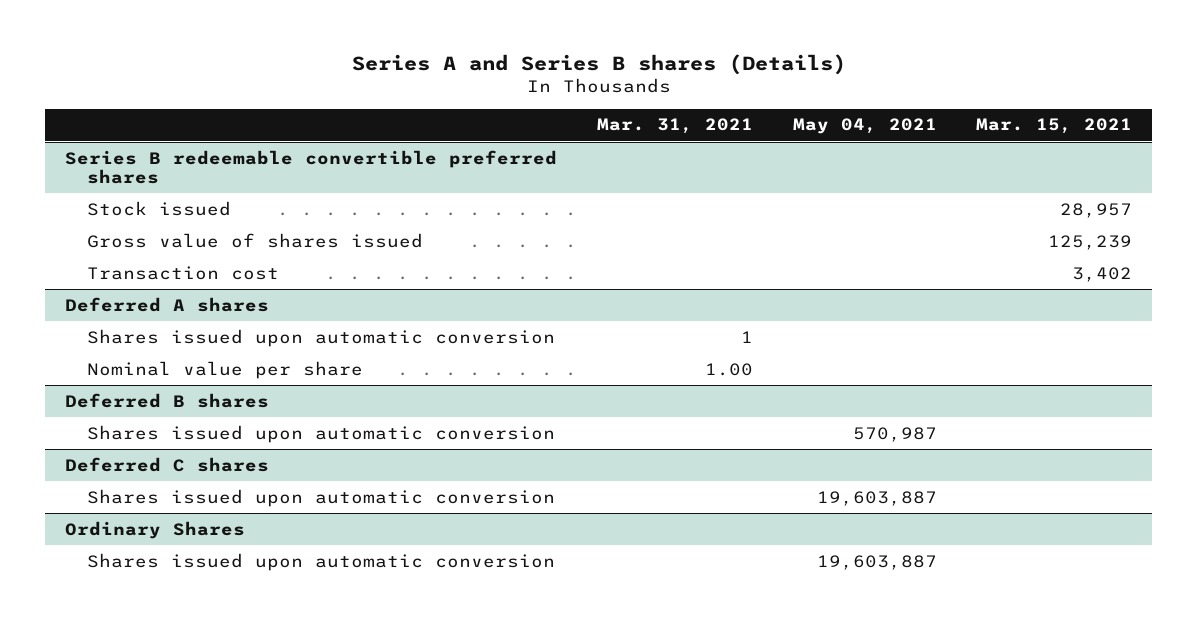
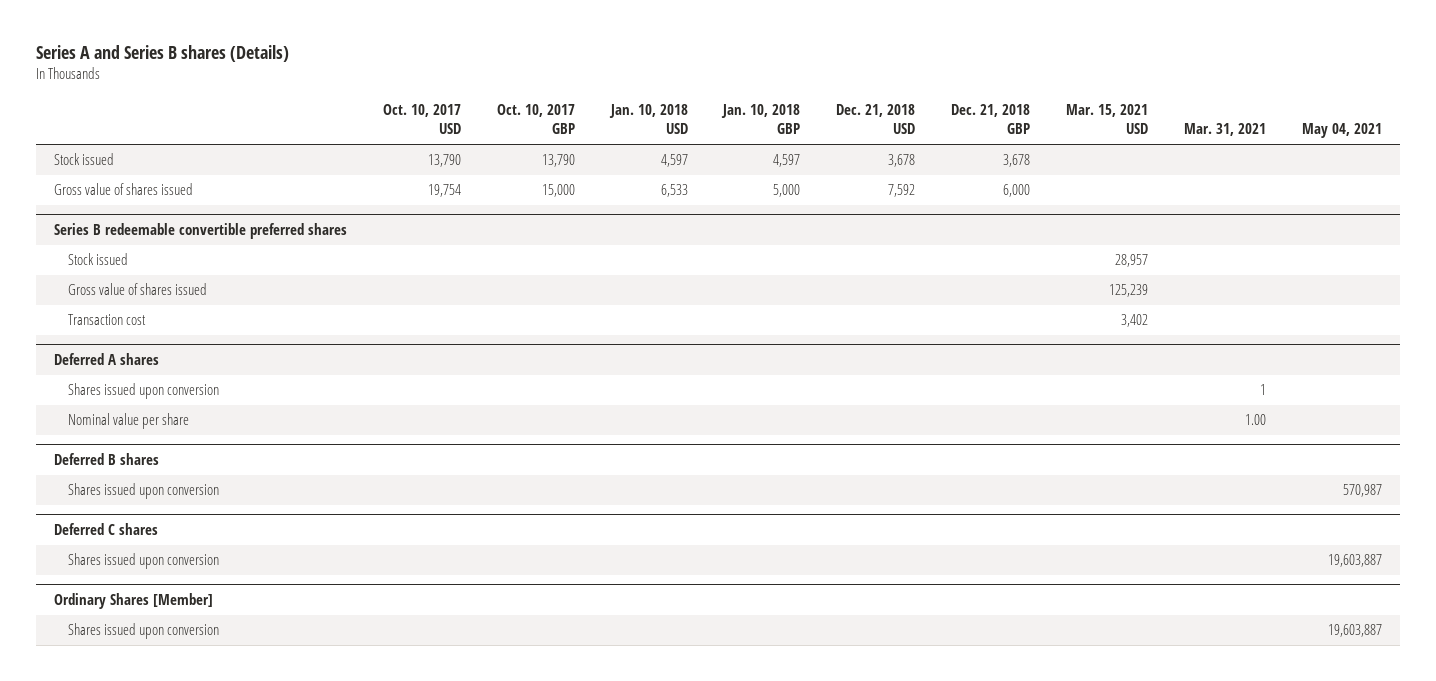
[976,118,1133,135] Mar. 15, 2021 -> none
none -> [382,103,461,135] Oct. 10, 2017 USD
none -> [496,103,575,135] Oct. 10, 2017 GBP
none -> [608,103,688,135] Jan. 10, 2018 USD
none -> [721,103,801,135] Jan. 10, 2018 GBP
none -> [836,103,916,135] Dec. 21, 2018 USD
none -> [951,103,1031,135] Dec. 21, 2018 GBP
none -> [1066,103,1149,135] Mar. 15, 2021 USD
none -> [53,153,114,166] Stock issued
none -> [53,183,193,196] Gross value of shares issued
[86,328,555,347] Shares issued upon automatic conversion -> [67,383,219,400] Shares issued upon conversion
[86,424,555,443] Shares issued upon automatic conversion -> [67,483,219,500] Shares issued upon conversion
[86,488,555,507] Shares issued upon automatic conversion -> [67,553,219,570] Shares issued upon conversion
[65,520,246,539] Ordinary Shares -> [53,593,213,610] Ordinary Shares [Member]
[86,552,555,571] Shares issued upon automatic conversion -> [67,623,219,640] Shares issued upon conversion

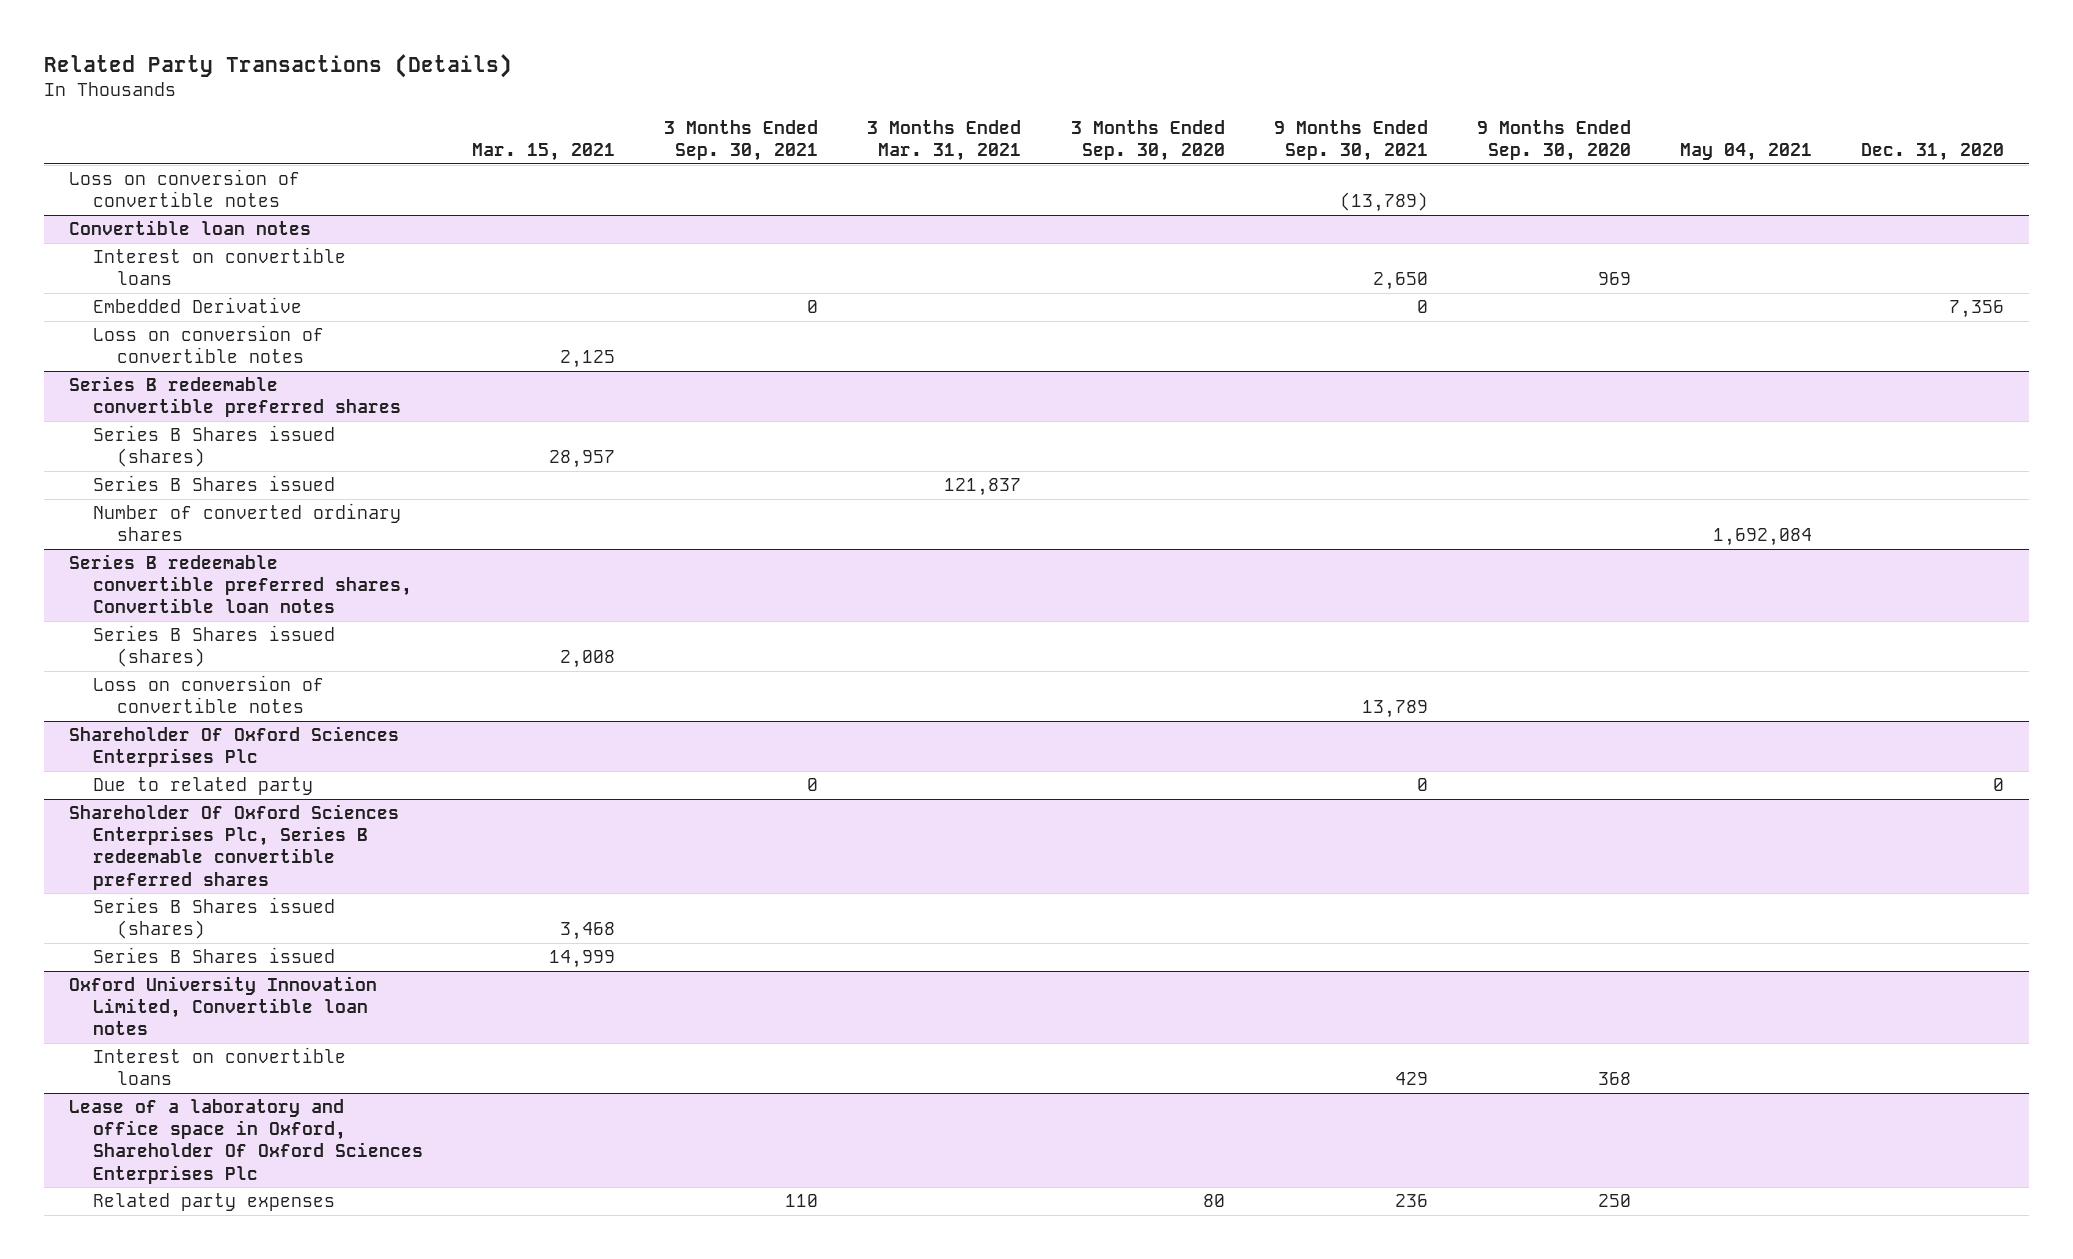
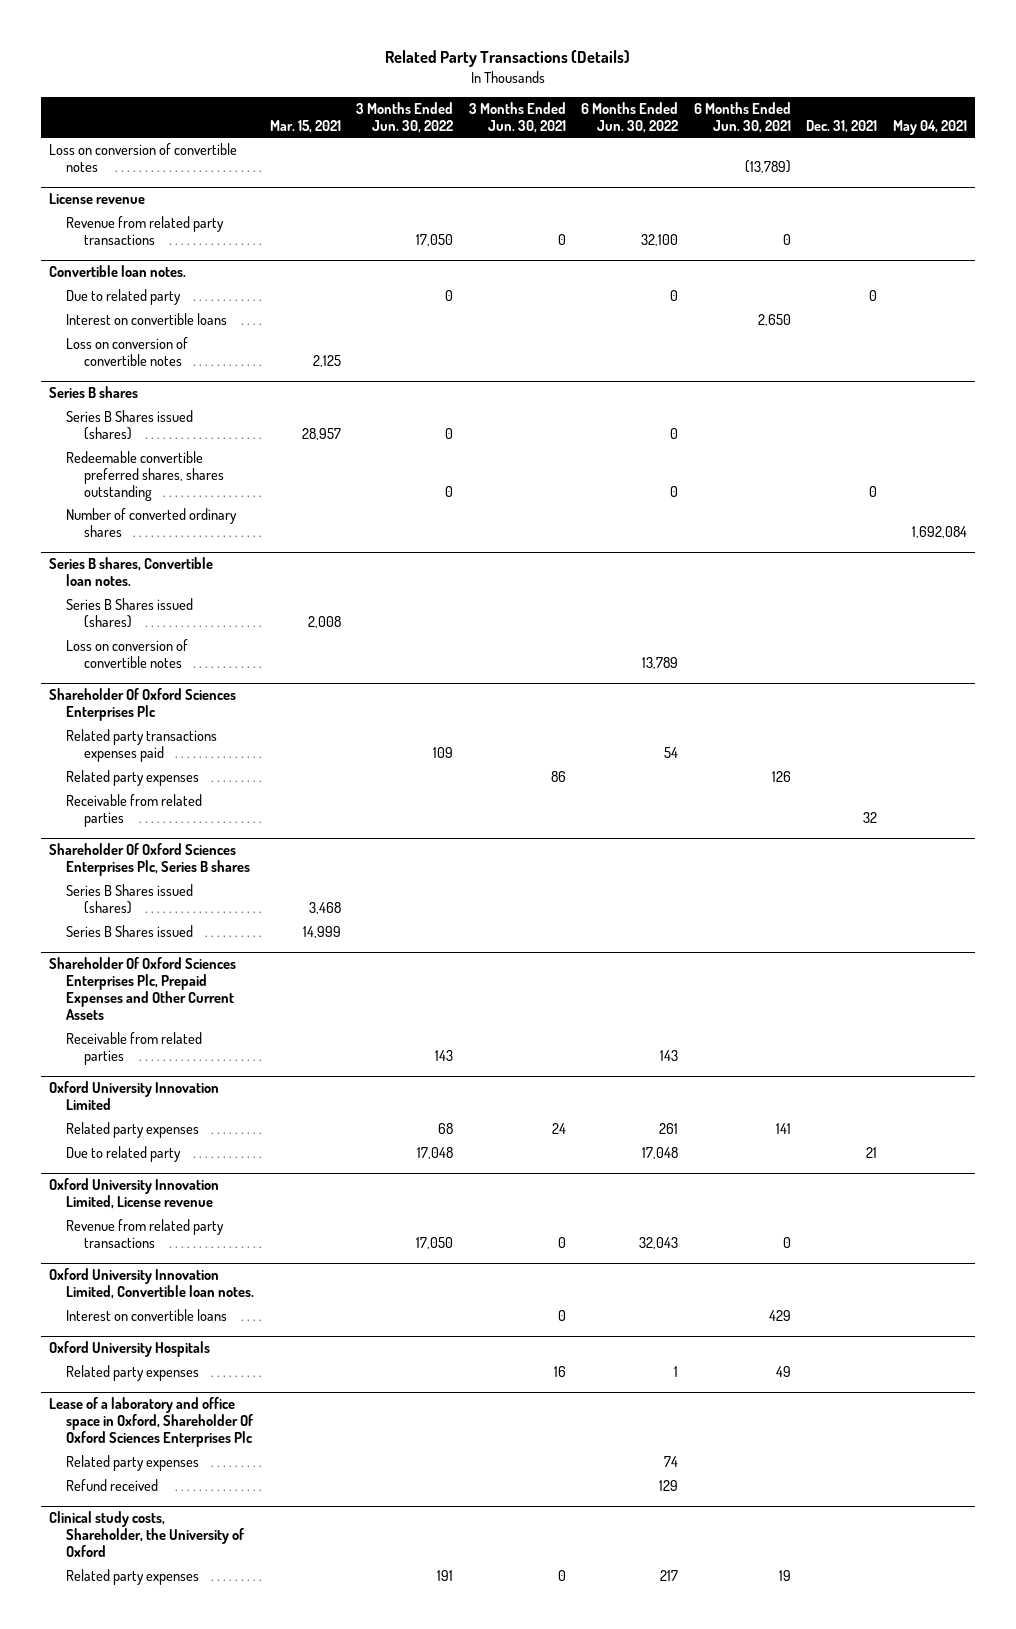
[664,119,819,161] 3 Months Ended Sep. 30, 2021 -> none
[867,119,1022,161] 3 Months Ended Mar. 31, 2021 -> none
[1070,119,1225,161] 3 Months Ended Sep. 30, 2020 -> none
[1273,119,1428,161] 9 Months Ended Sep. 30, 2021 -> none
[1476,119,1631,161] 9 Months Ended Sep. 30, 2020 -> none
[1861,142,2005,161] Dec. 31, 2020 -> none
none -> [356,101,454,133] 3 Months Ended Jun. 30, 2022
none -> [468,101,566,133] 3 Months Ended Jun. 30, 2021
none -> [581,101,679,133] 6 Months Ended Jun. 30, 2022
none -> [693,101,791,133] 6 Months Ended Jun. 30, 2021
none -> [806,119,878,133] Dec. 31, 2021
none -> [48,193,145,205] License revenue
none -> [66,215,225,245] Revenue from related party transactions
[68,220,311,236] Convertible loan notes -> [48,265,186,278] Convertible loan notes.
none -> [66,288,182,305] Due to related party
[93,297,303,314] Embedded Derivative -> none
[68,376,402,418] Series B redeemable convertible preferred shares -> [48,386,138,399] Series B shares
[93,475,336,492] Series B Shares issued -> none
none -> [66,450,225,501] Redeemable convertible preferred shares, shares outstanding
[68,554,413,614] Series B redeemable convertible preferred shares, Convertible loan notes -> [48,557,213,587] Series B shares, Convertible loan notes.
[93,777,314,796] Due to related party -> none
none -> [66,728,218,762] Related party transactions expenses paid
none -> [66,769,200,786] Related party expenses
none -> [66,793,203,827] Receivable from related parties
[68,804,399,890] Shareholder Of Oxford Sciences Enterprises Plc, Series B redeemable convertible preferred shares -> [48,843,251,877] Shareholder Of Oxford Sciences Enterprises Plc, Series B shares
none -> [48,957,236,1021] Shareholder Of Oxford Sciences Enterprises Plc, Prepaid Expenses and Other Current Assets
none -> [66,1031,203,1065] Receivable from related parties
none -> [48,1081,219,1111] Oxford University Innovation Limited
none -> [66,1121,200,1138] Related party expenses
none -> [66,1145,182,1162] Due to related party
none -> [48,1178,219,1210] Oxford University Innovation Limited, License revenue
none -> [66,1218,225,1248] Revenue from related party transactions
[68,976,377,1036] Oxford University Innovation Limited, Convertible loan notes -> [48,1268,255,1300] Oxford University Innovation Limited, Convertible loan notes.
none -> [48,1341,210,1358] Oxford University Hospitals
none -> [66,1364,200,1381] Related party expenses
none -> [66,1478,159,1491] Refund received
none -> [48,1511,245,1558] Clinical study costs, Shareholder, the University of Oxford
none -> [66,1568,200,1585] Related party expenses

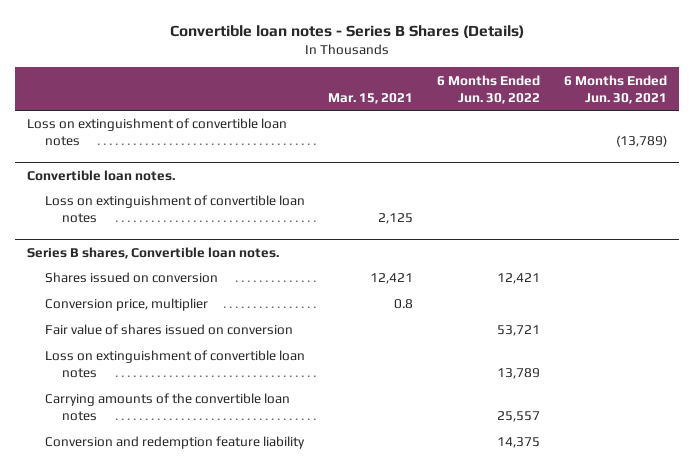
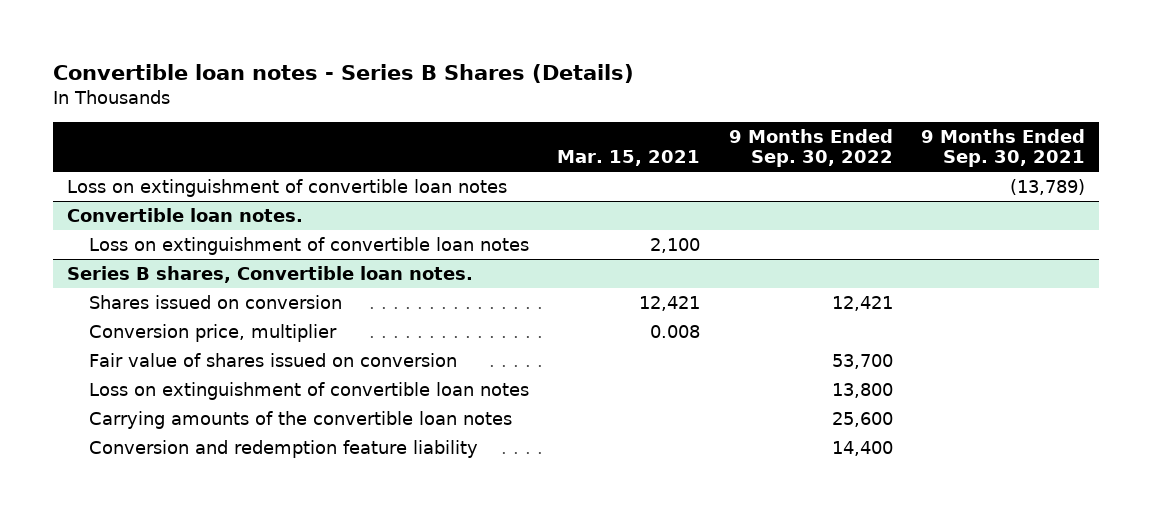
[437,74,541,104] 6 Months Ended Jun. 30, 2022 -> none
[563,74,667,104] 6 Months Ended Jun. 30, 2021 -> none
none -> [728,128,893,168] 9 Months Ended Sep. 30, 2022
none -> [920,128,1085,168] 9 Months Ended Sep. 30, 2021
[378,213,414,225] 2,125 -> [650,238,701,254] 2,100
[394,299,414,310] 0.8 -> [650,325,701,339] 0.008

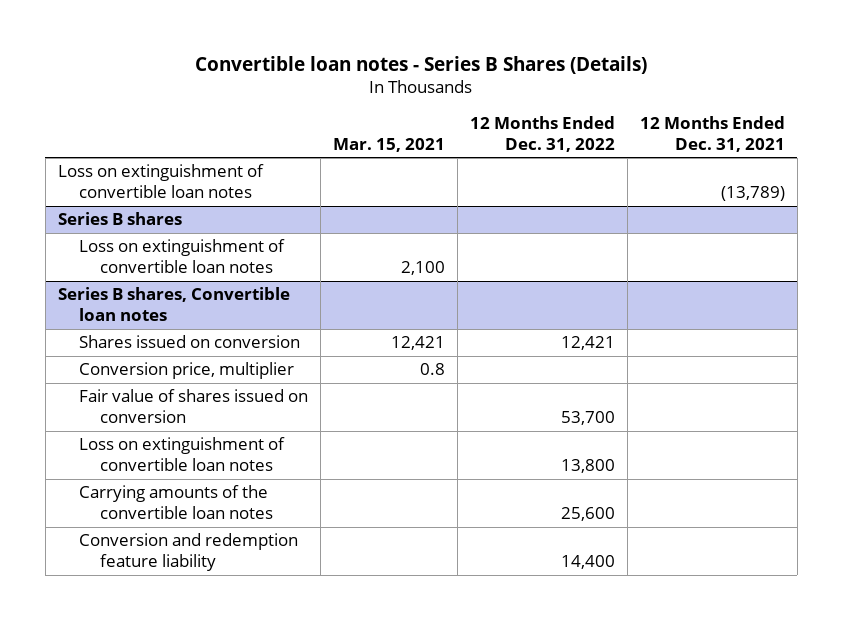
[728,128,893,168] 9 Months Ended Sep. 30, 2022 -> none
[920,128,1085,168] 9 Months Ended Sep. 30, 2021 -> none
none -> [470,116,616,152] 12 Months Ended Dec. 31, 2022
none -> [640,116,786,152] 12 Months Ended Dec. 31, 2021
[66,208,303,223] Convertible loan notes. -> [57,212,182,226] Series B shares
[66,266,473,284] Series B shares, Convertible loan notes. -> [57,287,290,321] Series B shares, Convertible loan notes
[650,325,701,339] 0.008 -> [420,363,446,376] 0.8

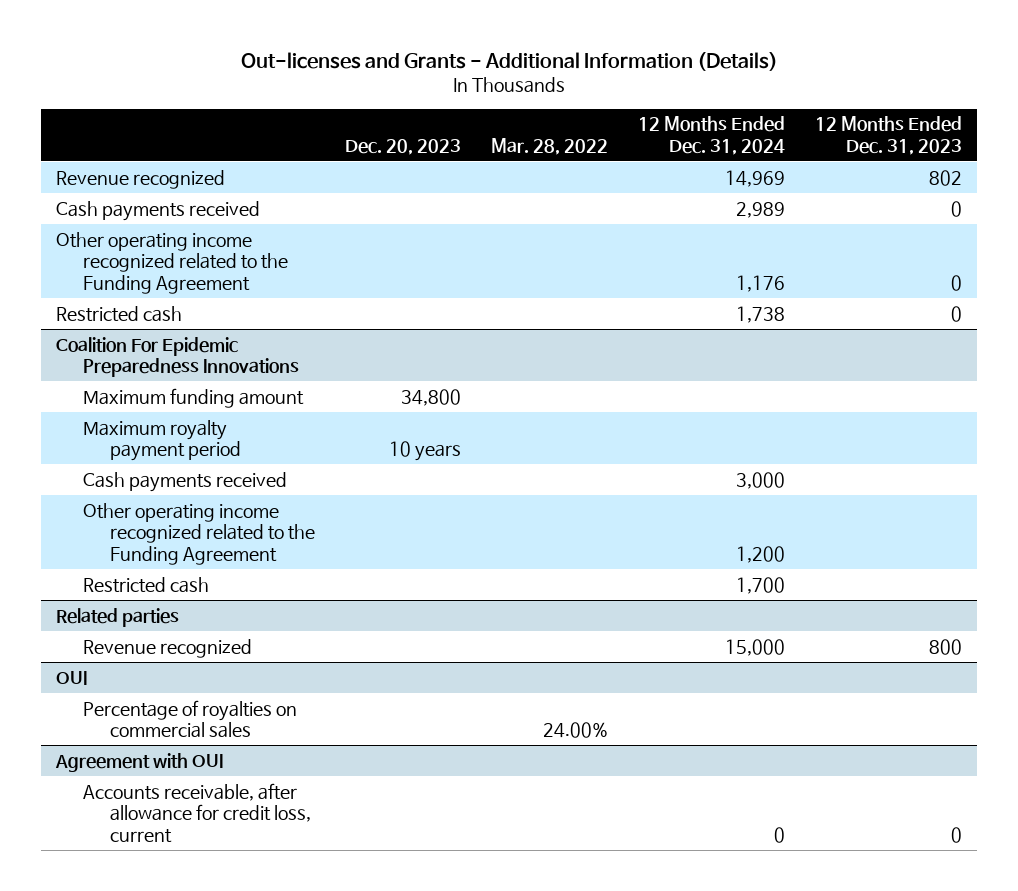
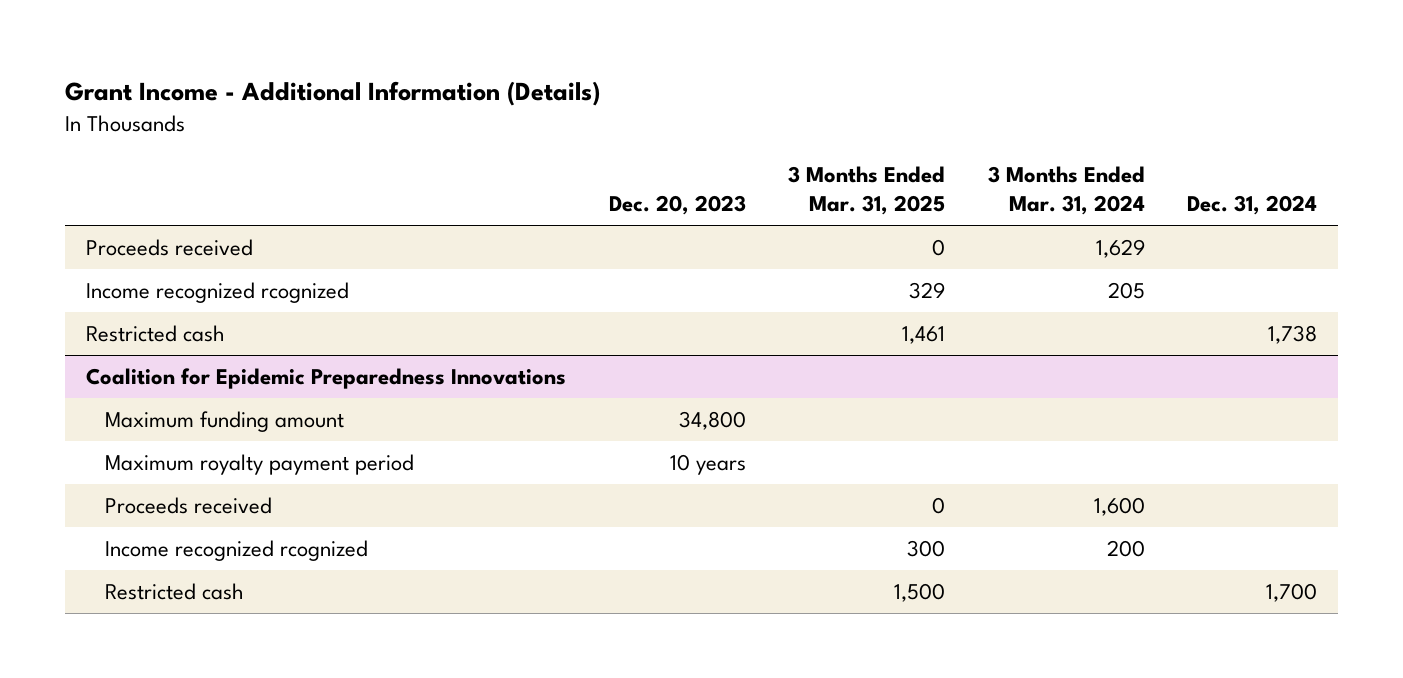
[241,51,779,71] Out-licenses and Grants - Additional Information (Details) -> [65,81,601,107] Grant Income - Additional Information (Details)
[491,137,609,155] Mar. 28, 2022 -> none
[638,116,786,155] 12 Months Ended Dec. 31, 2024 -> none
[815,116,963,155] 12 Months Ended Dec. 31, 2023 -> none
none -> [788,166,946,216] 3 Months Ended Mar. 31, 2025
none -> [987,166,1145,216] 3 Months Ended Mar. 31, 2024
none -> [1187,195,1318,216] Dec. 31, 2024
[56,169,226,189] Revenue recognized -> none
[56,200,261,221] Cash payments received -> [86,238,254,256] Proceeds received
[56,231,289,294] Other operating income recognized related to the Funding Agreement -> [86,281,350,303] Income recognized rcognized
[56,336,300,378] Coalition For Epidemic Preparedness Innovations -> [86,367,567,389] Coalition for Epidemic Preparedness Innovations
[83,471,288,492] Cash payments received -> [105,496,273,514] Proceeds received
[83,502,316,565] Other operating income recognized related to the Funding Agreement -> [105,539,369,561] Income recognized rcognized
[56,607,180,627] Related parties -> none
[83,638,253,658] Revenue recognized -> none
[56,670,88,685] OUI -> none
[83,699,298,739] Percentage of royalties on commercial sales -> none
[55,752,224,772] Agreement with OUI -> none
[83,782,312,843] Accounts receivable, after allowance for credit loss, current -> none

